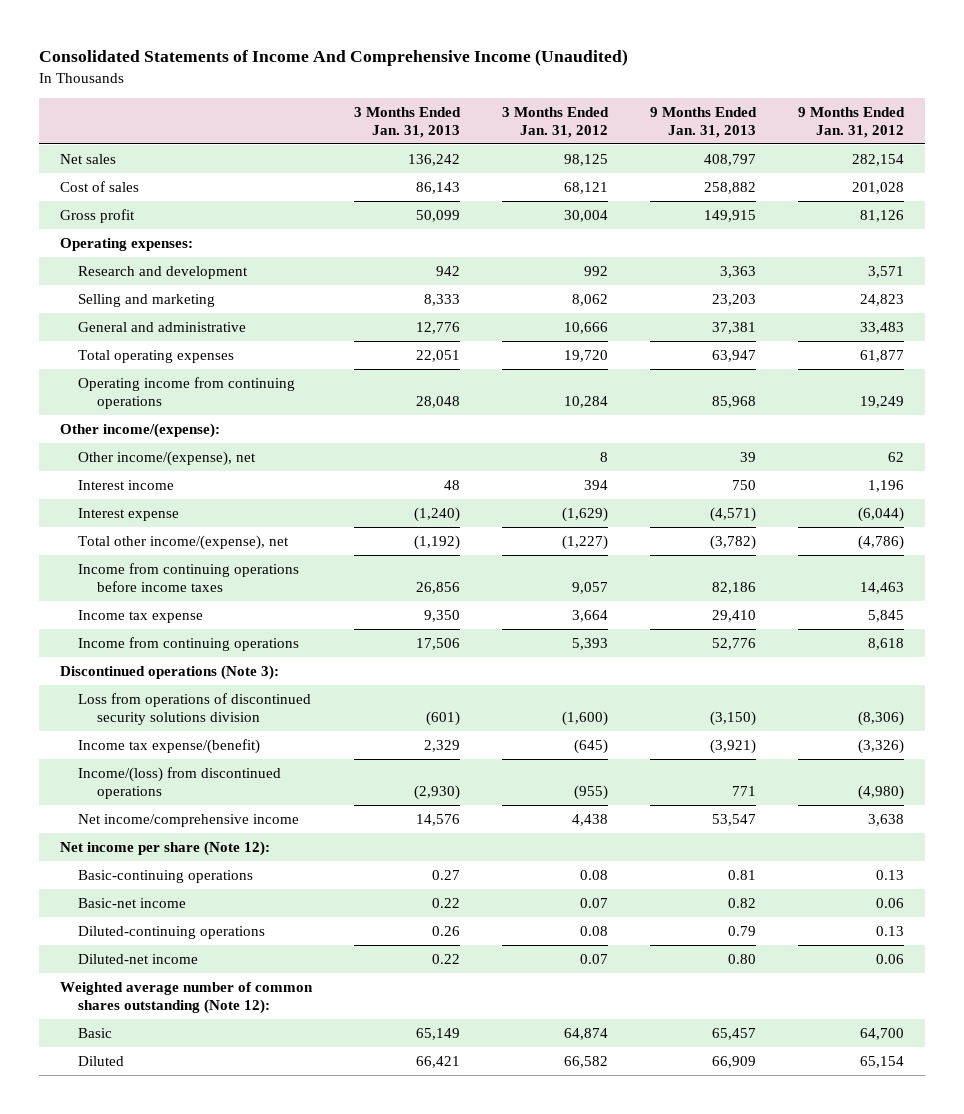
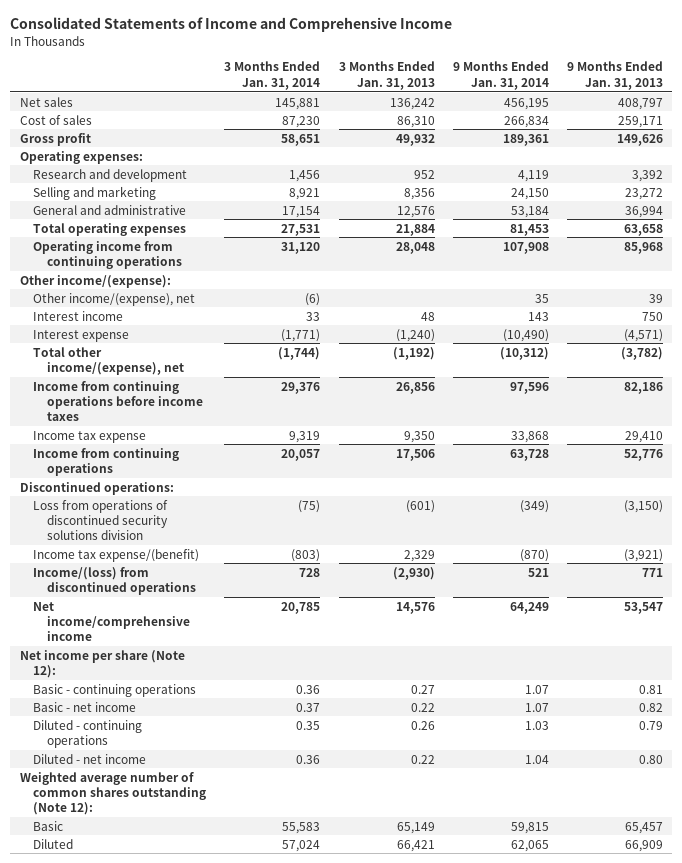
[38,49,628,67] Consolidated Statements of Income And Comprehensive Income (Unaudited) -> [10,17,453,33] Consolidated Statements of Income and Comprehensive Income
[501,106,609,138] 3 Months Ended Jan. 31, 2012 -> none
[797,106,905,138] 9 Months Ended Jan. 31, 2012 -> none
none -> [224,61,321,90] 3 Months Ended Jan. 31, 2014
none -> [452,61,549,90] 9 Months Ended Jan. 31, 2014
[415,182,460,195] 86,143 -> [396,115,435,128] 86,310
[703,182,756,195] 258,882 -> [617,115,663,128] 259,171
[415,210,460,223] 50,099 -> [395,133,435,146] 49,932
[703,210,756,223] 149,915 -> [616,133,663,146] 149,626
[435,266,460,277] 942 -> [413,169,435,179] 952
[719,266,756,279] 3,363 -> [631,169,663,182] 3,392
[423,294,460,307] 8,333 -> [403,187,435,200] 8,356
[711,294,756,307] 23,203 -> [624,187,663,200] 23,272
[415,322,460,335] 12,776 -> [396,205,435,218] 12,576
[711,322,756,335] 37,381 -> [624,205,663,218] 36,994
[415,350,460,363] 22,051 -> [395,223,435,236] 21,884
[711,350,756,363] 63,947 -> [623,223,663,236] 63,658
[59,665,279,681] Discontinued operations (Note 3): -> [19,481,174,495] Discontinued operations:
[78,870,254,884] Basic-continuing operations -> [33,683,197,697] Basic - continuing operations
[78,898,187,909] Basic-net income -> [33,701,137,712] Basic - net income
[78,926,266,940] Diluted-continuing operations -> [33,719,143,749] Diluted - continuing operations
[78,954,199,965] Diluted-net income -> [33,753,147,764] Diluted - net income

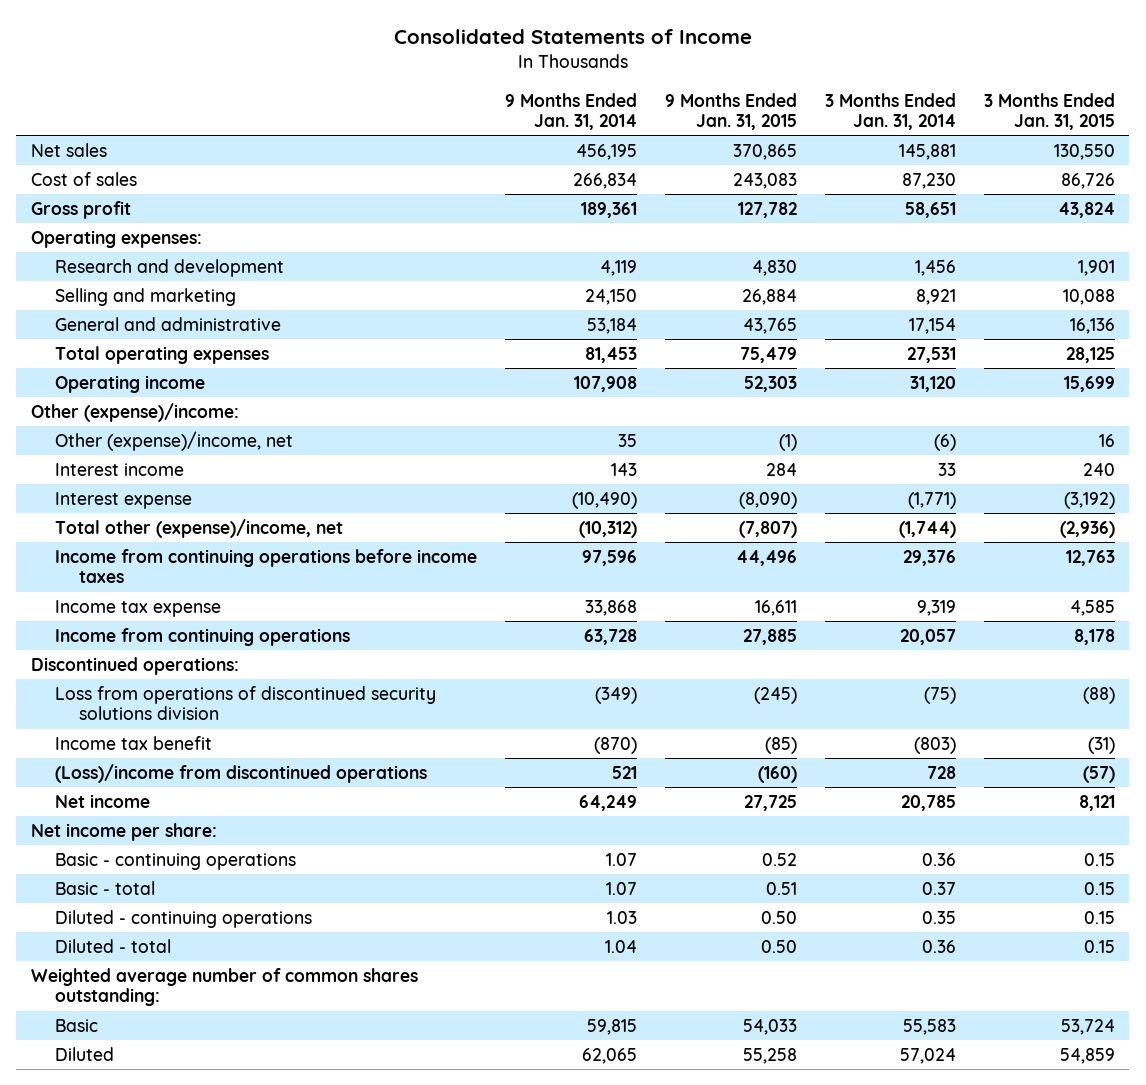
[10,17,453,33] Consolidated Statements of Income and Comprehensive Income -> [393,28,752,44] Consolidated Statements of Income
[338,61,435,90] 3 Months Ended Jan. 31, 2013 -> none
[566,61,663,90] 9 Months Ended Jan. 31, 2013 -> none
none -> [664,92,797,131] 9 Months Ended Jan. 31, 2015
none -> [984,92,1116,131] 3 Months Ended Jan. 31, 2015
[33,240,182,270] Operating income from continuing operations -> [54,374,205,393] Operating income
[19,274,171,288] Other income/(expense): -> [30,402,239,422] Other (expense)/income:
[33,292,196,306] Other income/(expense), net -> [54,430,293,451] Other (expense)/income, net
[33,346,184,376] Total other income/(expense), net -> [54,518,343,538] Total other (expense)/income, net
[33,548,200,562] Income tax expense/(benefit) -> [54,735,212,750] Income tax benefit
[33,566,196,596] Income/(loss) from discontinued operations -> [54,763,427,783] (Loss)/income from discontinued operations
[33,601,190,642] Net income/comprehensive income -> [54,793,150,808] Net income
[19,649,185,679] Net income per share (Note 12): -> [30,822,217,841] Net income per share:
[33,701,137,712] Basic - net income -> [54,880,155,895] Basic - total
[33,753,147,764] Diluted - net income -> [54,938,171,953] Diluted - total
[19,771,207,816] Weighted average number of common shares outstanding (Note 12): -> [30,967,418,1007] Weighted average number of common shares outstanding:

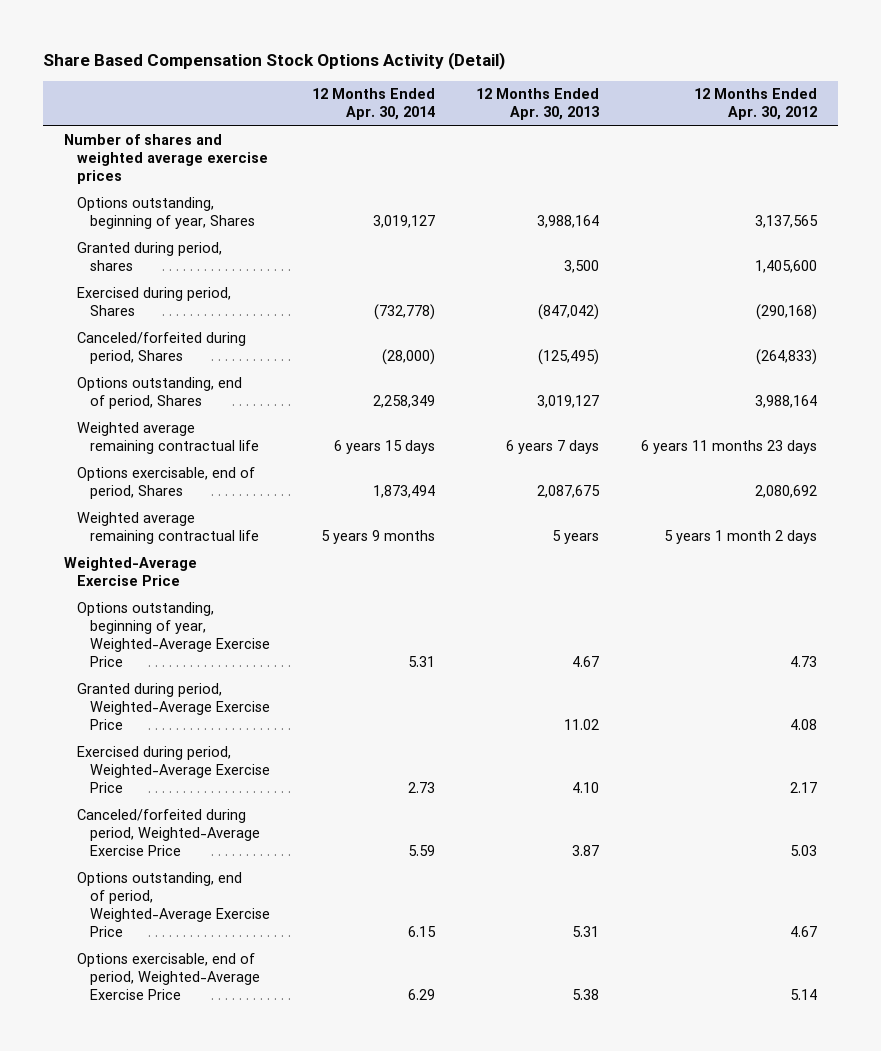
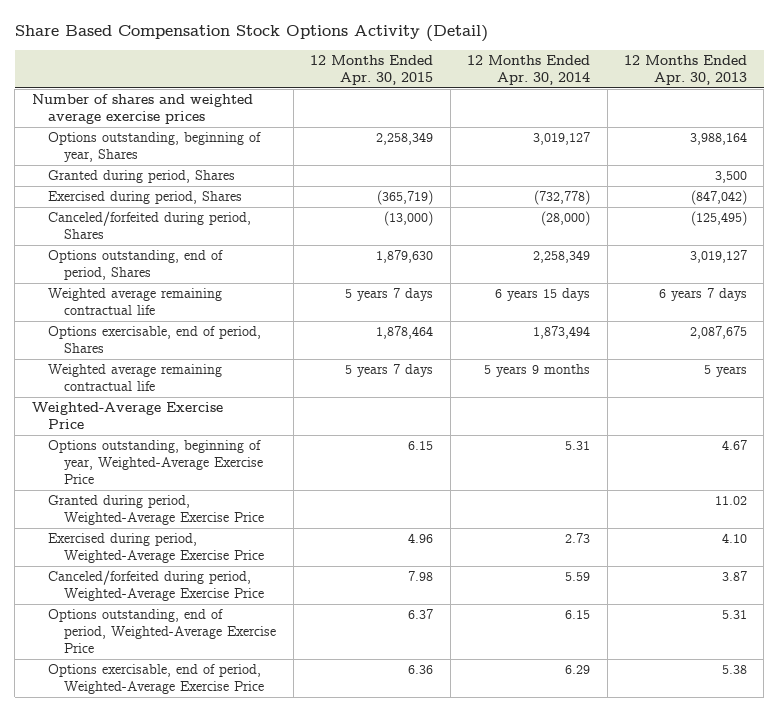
[694,88,818,121] 12 Months Ended Apr. 30, 2012 -> none
none -> [310,55,434,85] 12 Months Ended Apr. 30, 2015
[76,241,222,271] Granted during period, shares -> [47,170,235,184] Granted during period, Shares

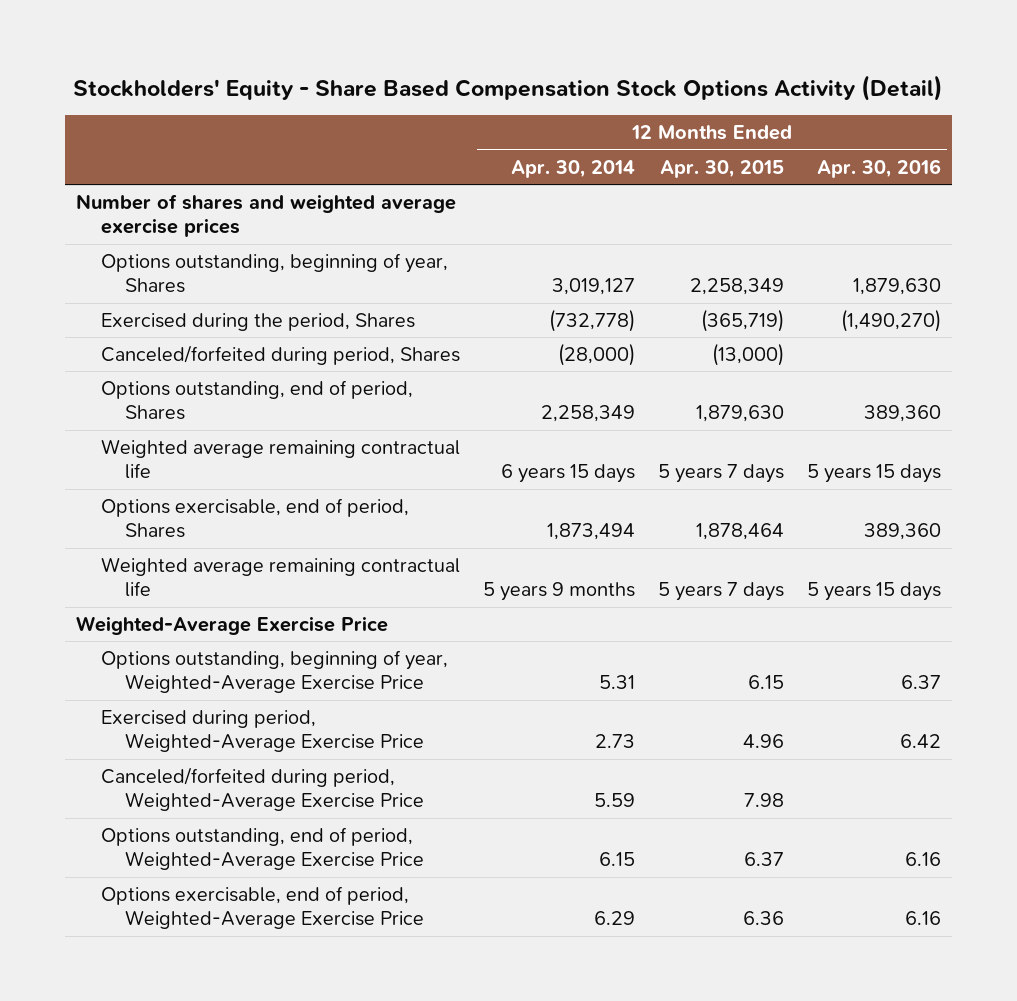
[14,25,488,43] Share Based Compensation Stock Options Activity (Detail) -> [73,74,944,101] Stockholders' Equity - Share Based Compensation Stock Options Activity (Detail)
[623,55,747,85] 12 Months Ended Apr. 30, 2013 -> none
none -> [816,158,941,178] Apr. 30, 2016
[47,170,235,184] Granted during period, Shares -> none
[47,191,242,205] Exercised during period, Shares -> [100,312,415,331] Exercised during the period, Shares
[47,495,265,526] Granted during period, Weighted-Average Exercise Price -> none

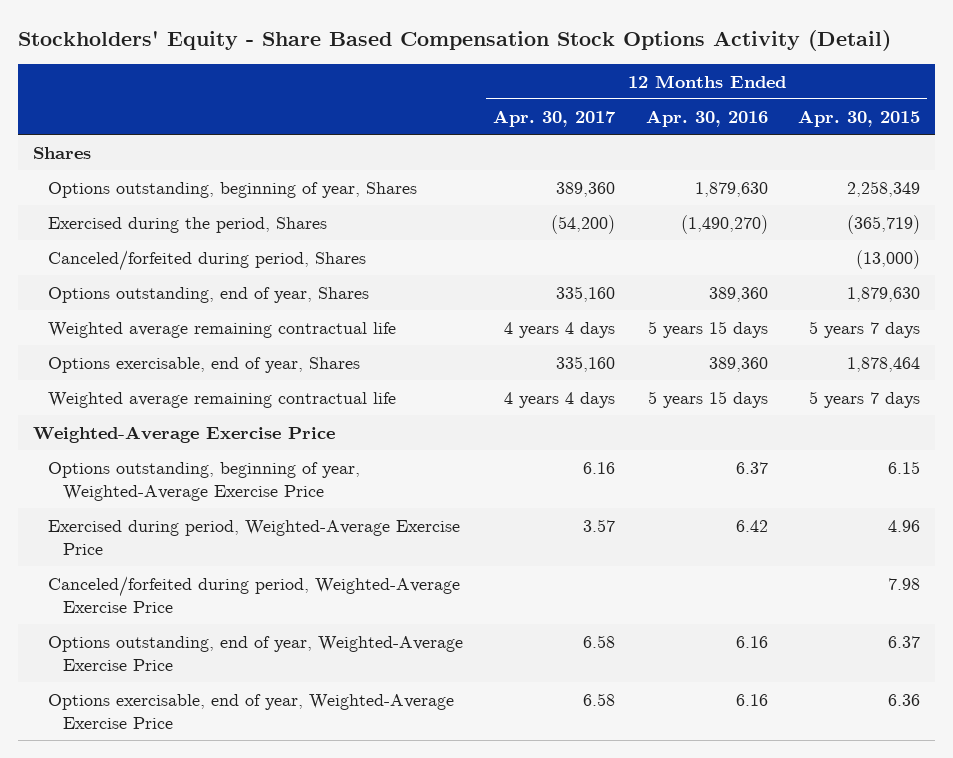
[510,159,635,178] Apr. 30, 2014 -> none
none -> [493,109,617,127] Apr. 30, 2017
[76,193,457,238] Number of shares and weighted average exercise prices -> [32,146,91,159] Shares
[100,379,413,421] Options outstanding, end of period, Shares -> [47,286,369,303] Options outstanding, end of year, Shares
[100,497,409,539] Options exercisable, end of period, Shares -> [47,356,360,373] Options exercisable, end of year, Shares
[100,826,424,871] Options outstanding, end of period, Weighted-Average Exercise Price -> [47,635,463,671] Options outstanding, end of year, Weighted-Average Exercise Price
[100,885,424,930] Options exercisable, end of period, Weighted-Average Exercise Price -> [47,693,454,729] Options exercisable, end of year, Weighted-Average Exercise Price

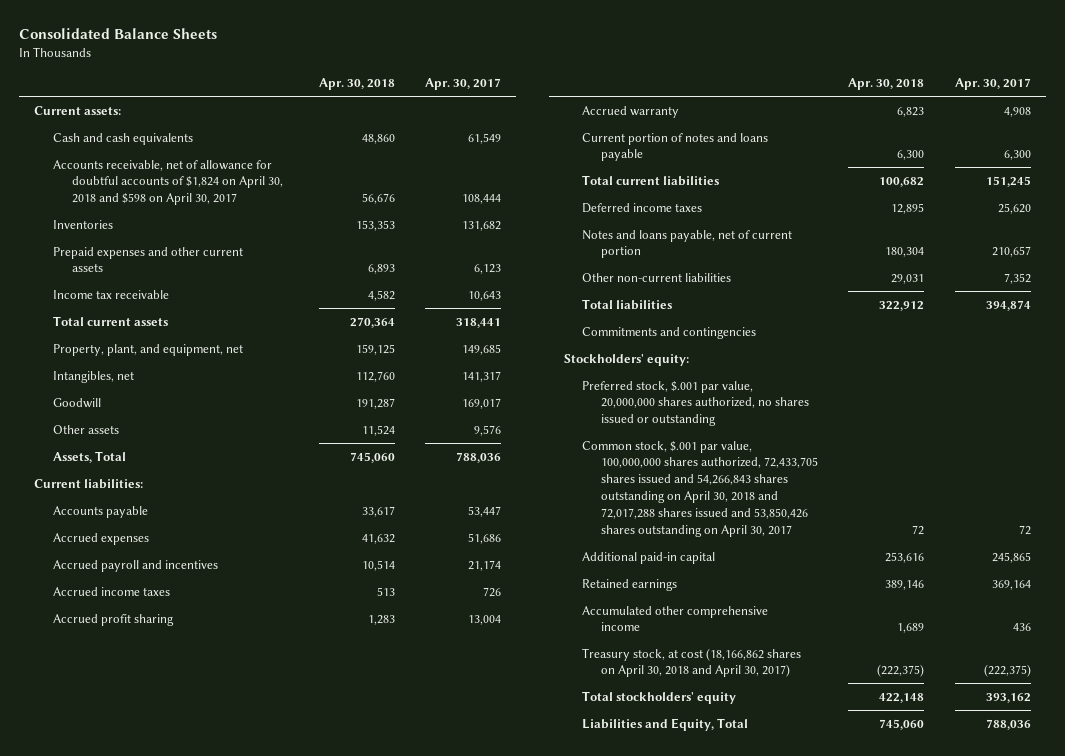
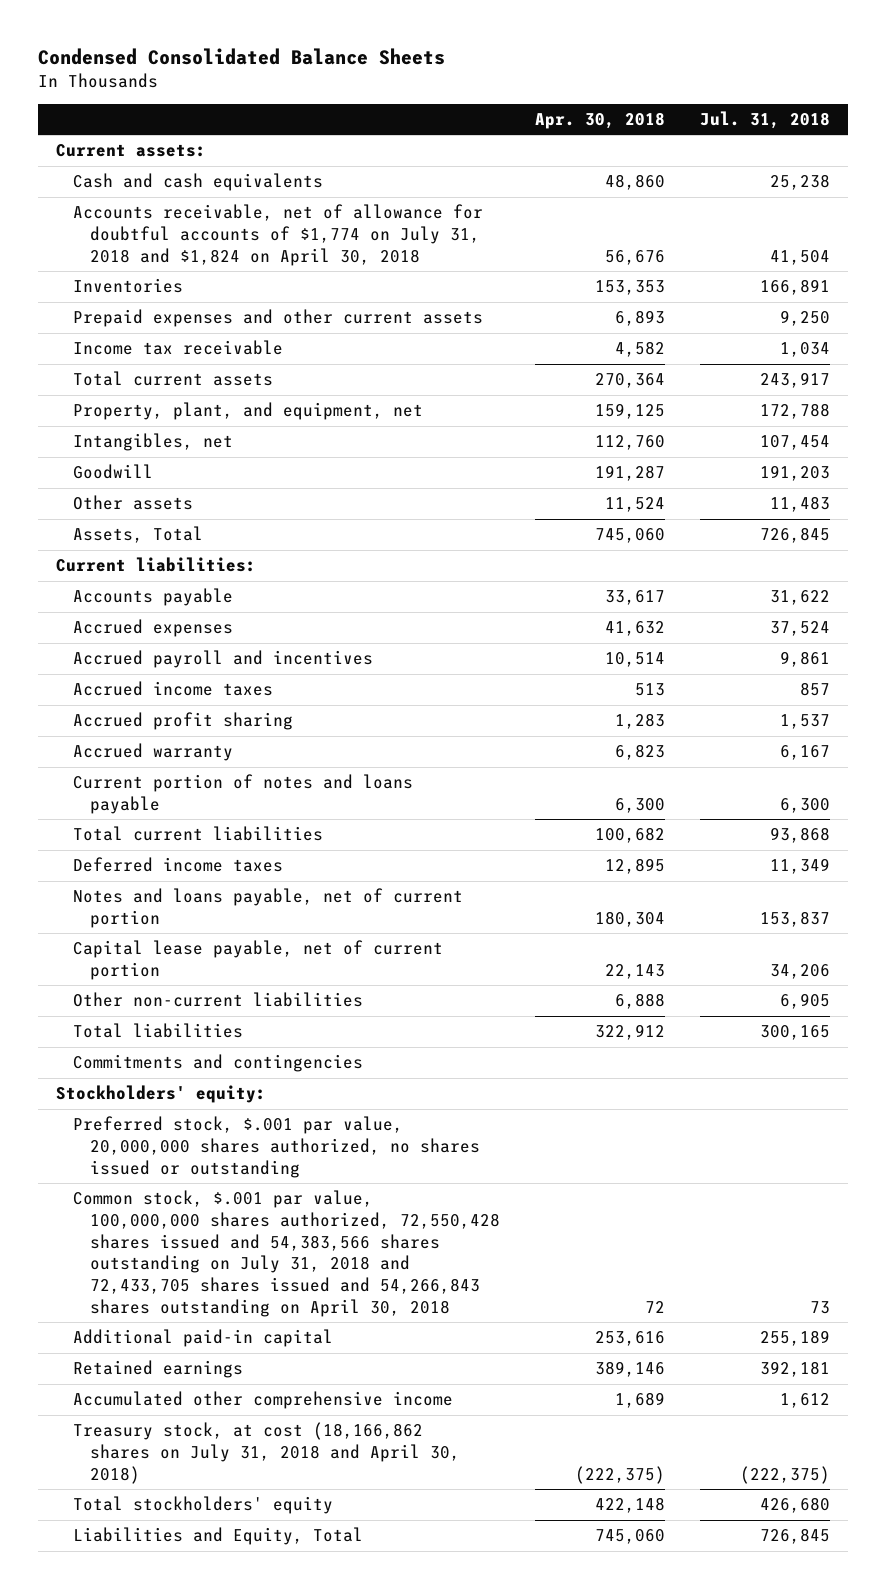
[18,28,217,40] Consolidated Balance Sheets -> [38,48,446,66] Condensed Consolidated Balance Sheets
[424,78,501,91] Apr. 30, 2017 -> none
none -> [700,110,831,129] Jul. 31, 2018
[52,159,283,206] Accounts receivable, net of allowance for doubtful accounts of $1,824 on April 30, 2018 and $598 on April 30, 2017 -> [72,204,483,266] Accounts receivable, net of allowance for doubtful accounts of $1,774 on July 31, 2018 and $1,824 on April 30, 2018
none -> [72,940,443,980] Capital lease payable, net of current portion
[891,273,925,284] 29,031 -> [614,993,665,1010] 6,888
[582,440,819,537] Common stock, $.001 par value, 100,000,000 shares authorized, 72,433,705 shares issued and 54,266,843 shares outstanding on April 30, 2018 and 72,017,288 shares issued and 53,850,426 shares outstanding on April 30, 2017 -> [72,1190,500,1317] Common stock, $.001 par value, 100,000,000 shares authorized, 72,550,428 shares issued and 54,383,566 shares outstanding on July 31, 2018 and 72,433,705 shares issued and 54,266,843 shares outstanding on April 30, 2018
[582,647,802,678] Treasury stock, at cost (18,166,862 shares on April 30, 2018 and April 30, 2017) -> [72,1422,460,1484] Treasury stock, at cost (18,166,862 shares on July 31, 2018 and April 30, 2018)

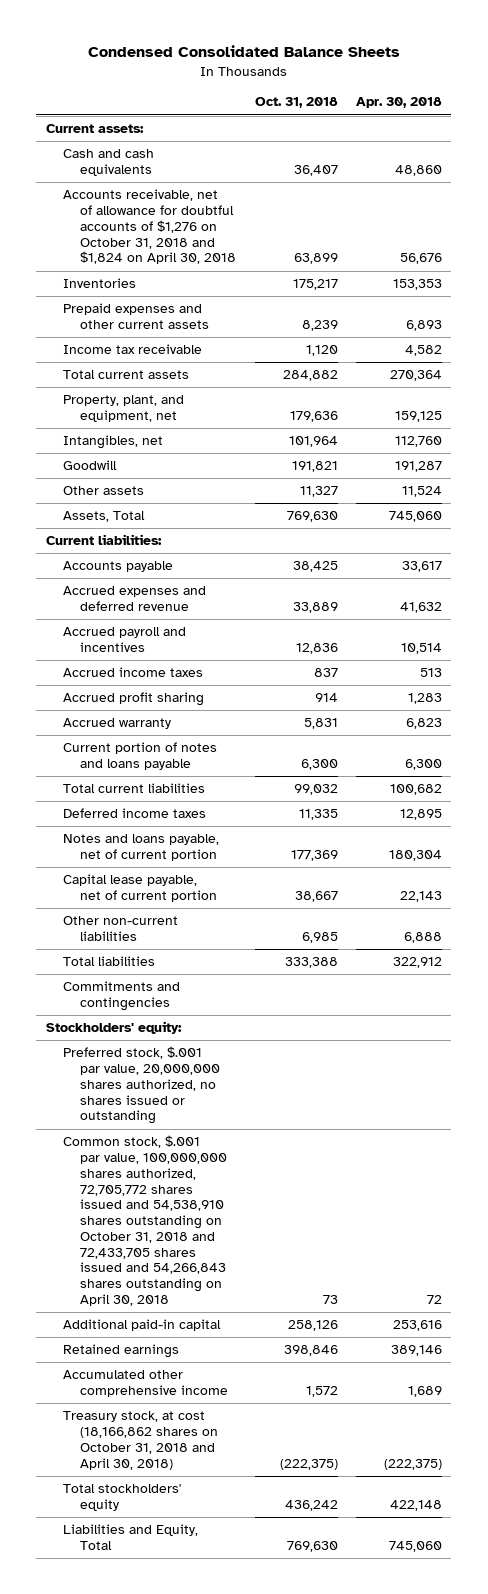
[700,110,831,129] Jul. 31, 2018 -> none
none -> [254,97,338,109] Oct. 31, 2018
[72,204,483,266] Accounts receivable, net of allowance for doubtful accounts of $1,774 on July 31, 2018 and $1,824 on April 30, 2018 -> [62,189,237,265] Accounts receivable, net of allowance for doubtful accounts of $1,276 on October 31, 2018 and $1,824 on April 30, 2018
[72,619,233,638] Accrued expenses -> [62,586,206,612] Accrued expenses and deferred revenue
[72,1190,500,1317] Common stock, $.001 par value, 100,000,000 shares authorized, 72,550,428 shares issued and 54,383,566 shares outstanding on July 31, 2018 and 72,433,705 shares issued and 54,266,843 shares outstanding on April 30, 2018 -> [62,1135,228,1307] Common stock, $.001 par value, 100,000,000 shares authorized, 72,705,772 shares issued and 54,538,910 shares outstanding on October 31, 2018 and 72,433,705 shares issued and 54,266,843 shares outstanding on April 30, 2018
[72,1422,460,1484] Treasury stock, at cost (18,166,862 shares on July 31, 2018 and April 30, 2018) -> [62,1411,219,1470] Treasury stock, at cost (18,166,862 shares on October 31, 2018 and April 30, 2018)

